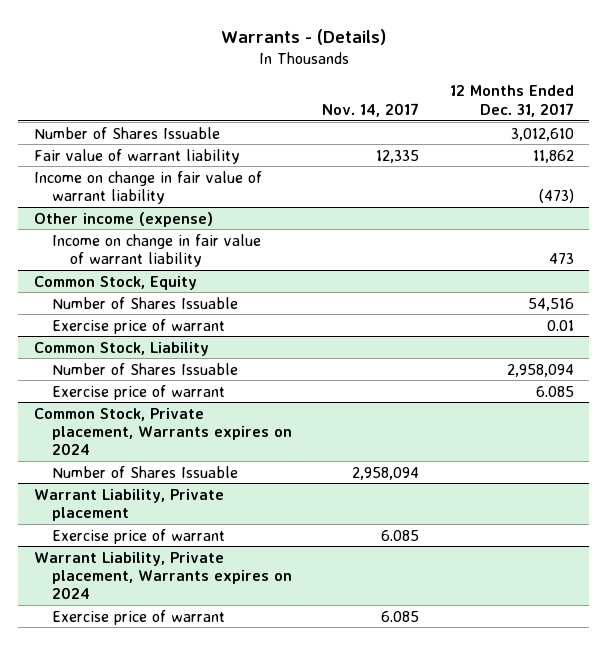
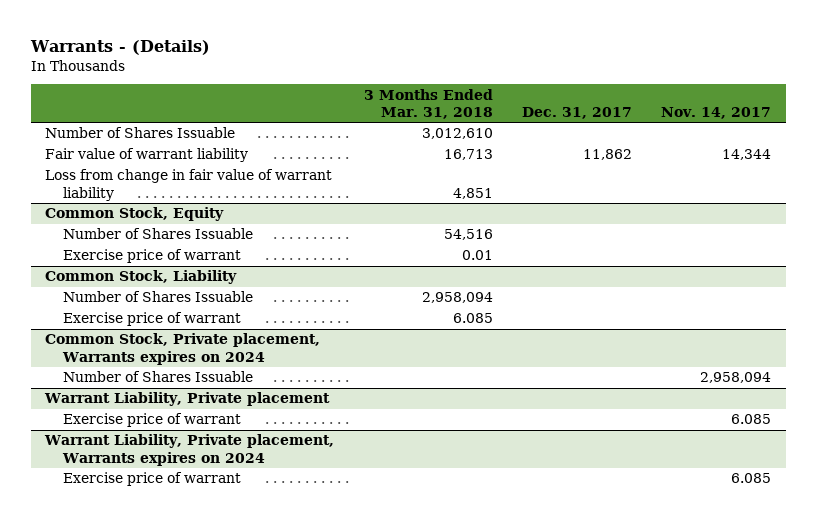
[449,85,574,117] 12 Months Ended Dec. 31, 2017 -> none
none -> [363,88,493,120] 3 Months Ended Mar. 31, 2018
none -> [521,107,632,120] Dec. 31, 2017
[33,211,213,227] Other income (expense) -> none
[51,233,261,267] Income on change in fair value of warrant liability -> none
[376,149,420,163] 12,335 -> [722,149,772,161] 14,344
[33,170,262,204] Income on change in fair value of warrant liability -> [45,169,333,201] Loss from change in fair value of warrant liability

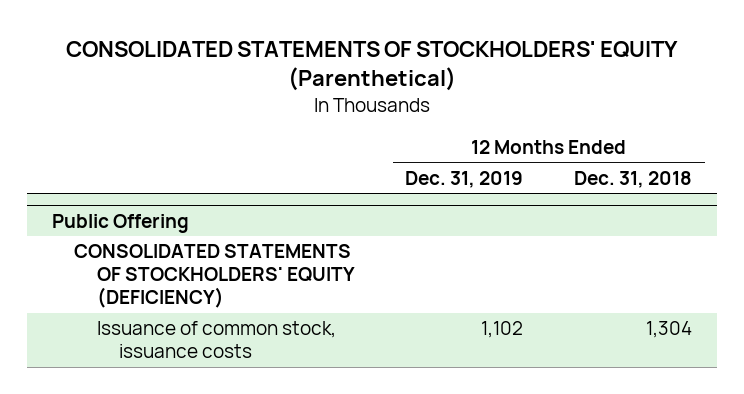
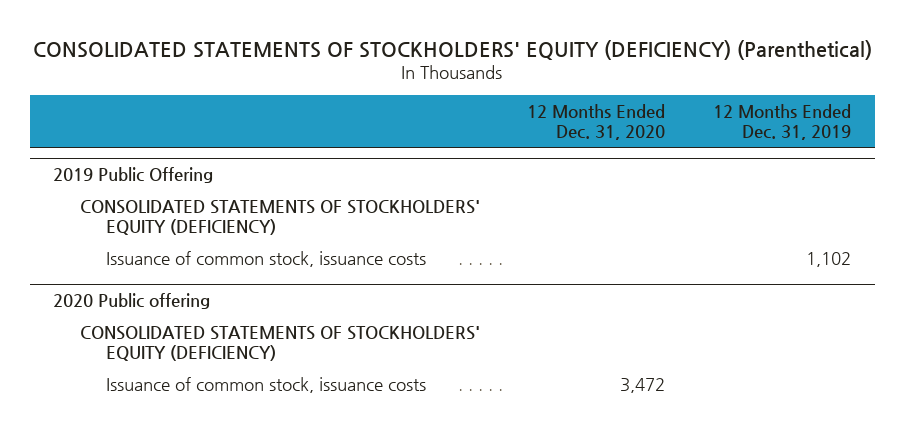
[66,40,679,92] CONSOLIDATED STATEMENTS OF STOCKHOLDERS' EQUITY (Parenthetical) -> [33,39,873,60] CONSOLIDATED STATEMENTS OF STOCKHOLDERS' EQUITY (DEFICIENCY) (Parenthetical)
[573,170,692,188] Dec. 31, 2018 -> none
none -> [527,103,666,141] 12 Months Ended Dec. 31, 2020
[52,213,190,233] Public Offering -> [53,167,214,184] 2019 Public Offering
none -> [53,293,211,310] 2020 Public offering
none -> [79,325,480,362] CONSOLIDATED STATEMENTS OF STOCKHOLDERS' EQUITY (DEFICIENCY)
none -> [105,376,426,393] Issuance of common stock, issuance costs

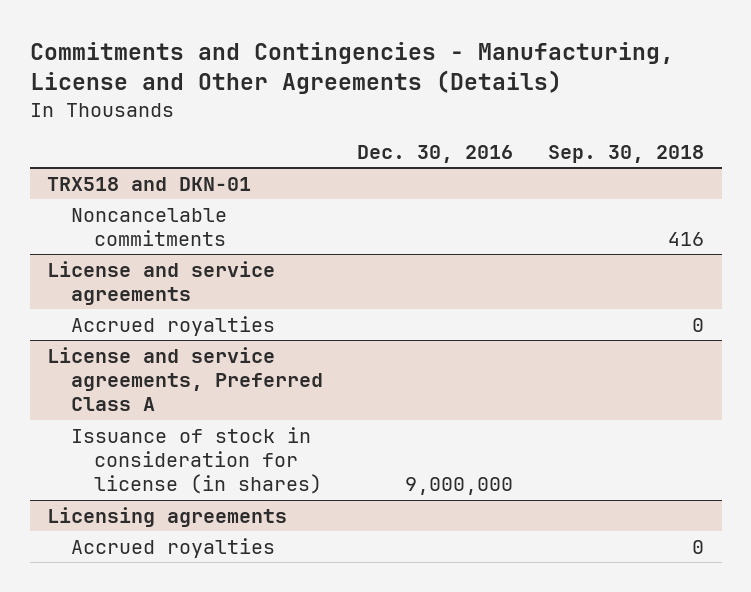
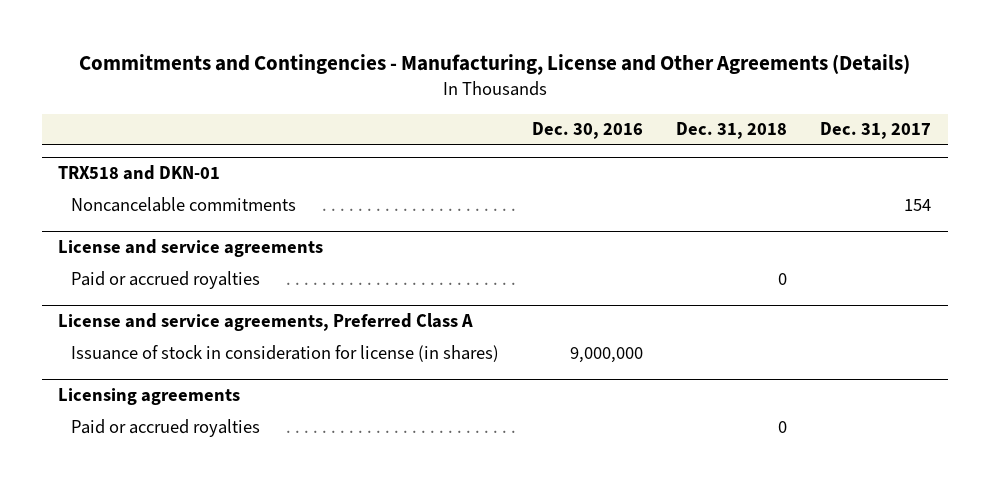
[548,144,705,163] Sep. 30, 2018 -> none
none -> [676,122,788,140] Dec. 31, 2018
none -> [820,122,932,140] Dec. 31, 2017
[70,315,275,336] Accrued royalties -> [71,270,261,289] Paid or accrued royalties
[70,537,275,558] Accrued royalties -> [71,418,261,437] Paid or accrued royalties

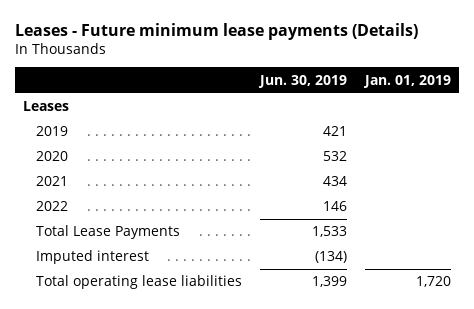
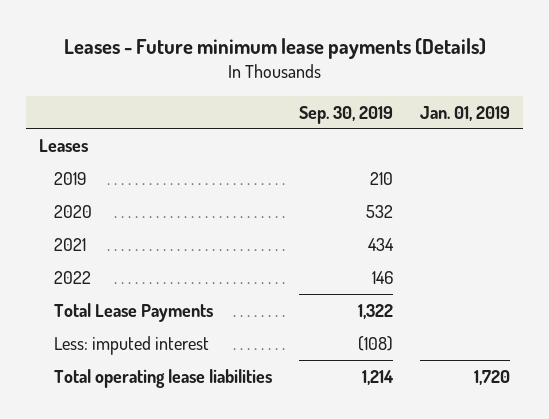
[258,74,348,88] Jun. 30, 2019 -> none
none -> [298,105,393,124] Sep. 30, 2019
[36,250,150,265] Imputed interest -> [53,335,209,355] Less: imputed interest

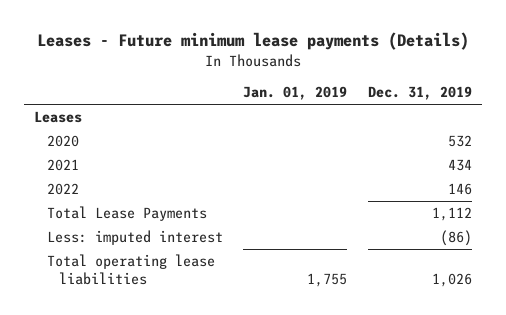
[298,105,393,124] Sep. 30, 2019 -> none
none -> [367,86,472,101] Dec. 31, 2019
[53,171,86,185] 2019 -> none
[473,369,510,385] 1,720 -> [307,273,348,288] 1,755

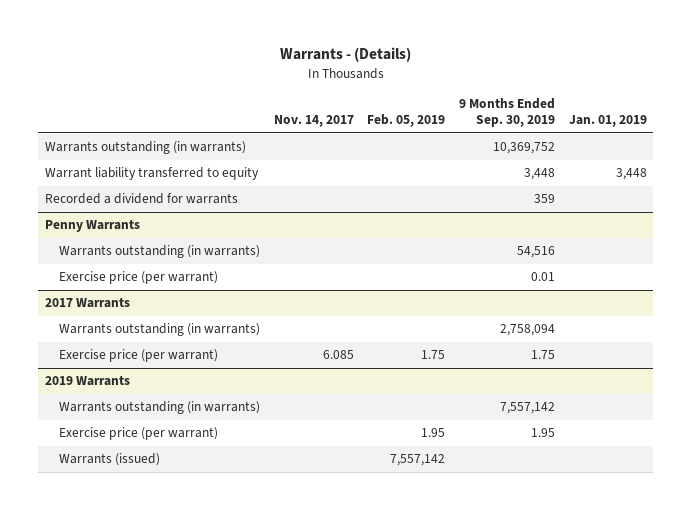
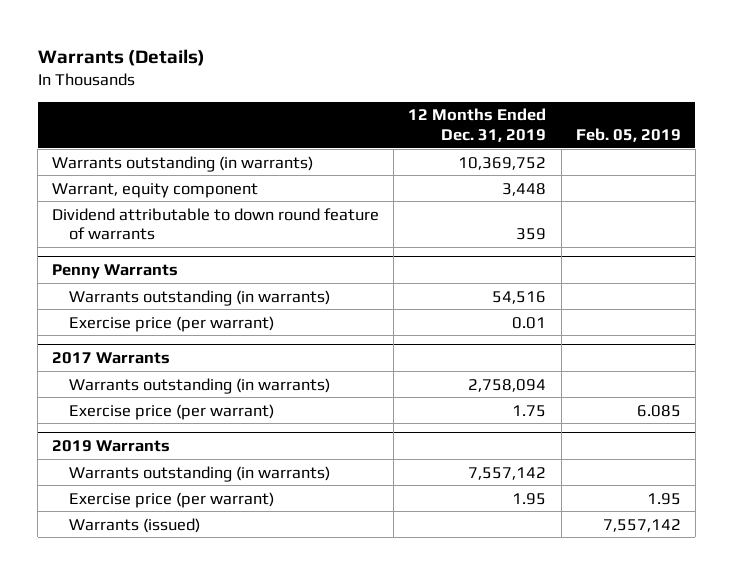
[279,47,411,63] Warrants - (Details) -> [37,49,205,67] Warrants (Details)
[273,115,354,128] Nov. 14, 2017 -> none
[459,98,556,128] 9 Months Ended Sep. 30, 2019 -> none
[568,115,647,128] Jan. 01, 2019 -> none
none -> [408,108,547,142] 12 Months Ended Dec. 31, 2019
[45,193,239,205] Recorded a dividend for warrants -> none
[45,167,260,181] Warrant liability transferred to equity -> [52,182,259,198] Warrant, equity component
none -> [52,207,380,241] Dividend attributable to down round feature of warrants
[421,350,446,360] 1.75 -> [636,404,681,417] 6.085

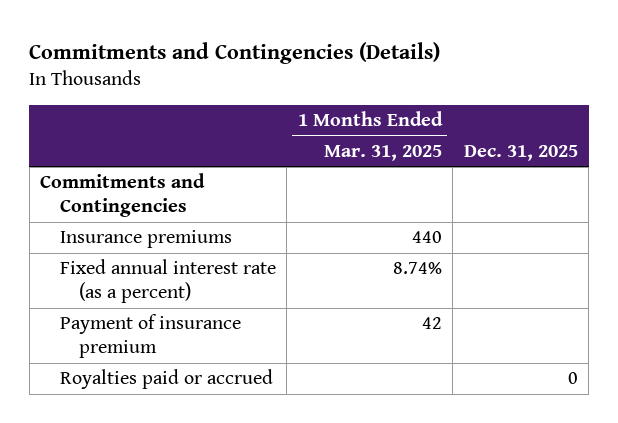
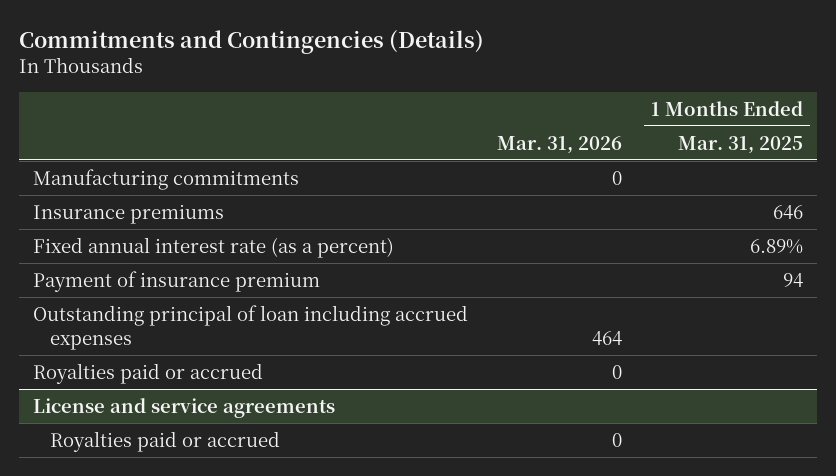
[463,145,578,162] Dec. 31, 2025 -> none
none -> [496,135,622,154] Mar. 31, 2026
[40,173,206,218] Commitments and Contingencies -> none
none -> [33,168,300,190] Manufacturing commitments
[411,231,442,244] 440 -> [772,204,803,219] 646
[392,262,442,275] 8.74% -> [749,238,803,254] 6.89%
[421,317,442,330] 42 -> [782,272,803,287] 94
none -> [33,304,469,350] Outstanding principal of loan including accrued expenses
none -> [33,397,336,418] License and service agreements
none -> [49,430,280,452] Royalties paid or accrued

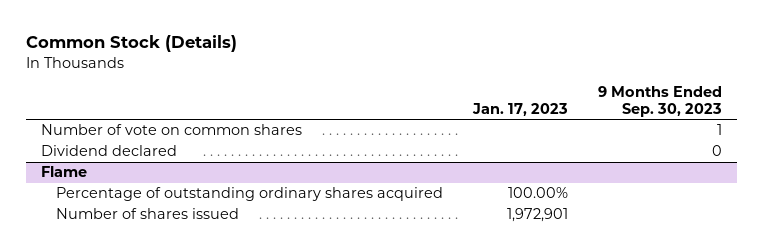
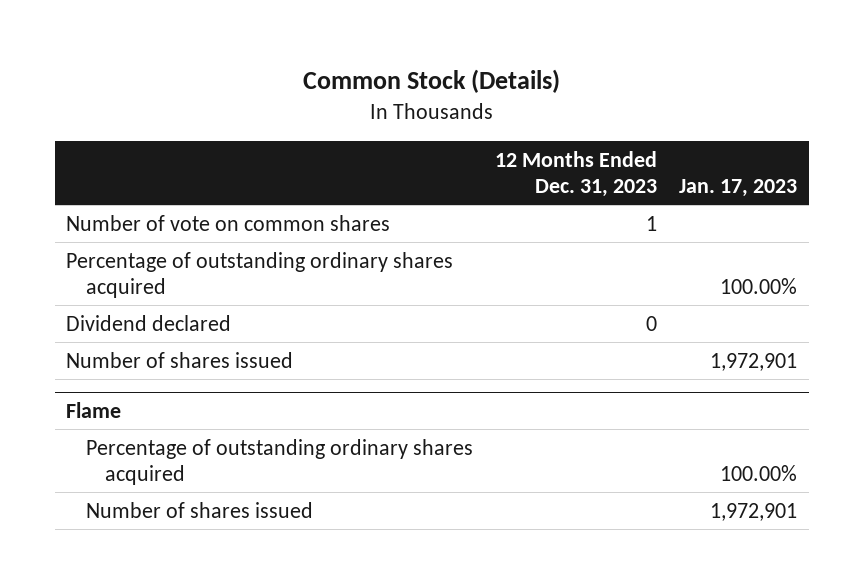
[597,86,722,118] 9 Months Ended Sep. 30, 2023 -> none
none -> [495,150,658,198] 12 Months Ended Dec. 31, 2023
none -> [66,251,454,299] Percentage of outstanding ordinary shares acquired
none -> [66,351,294,368] Number of shares issued

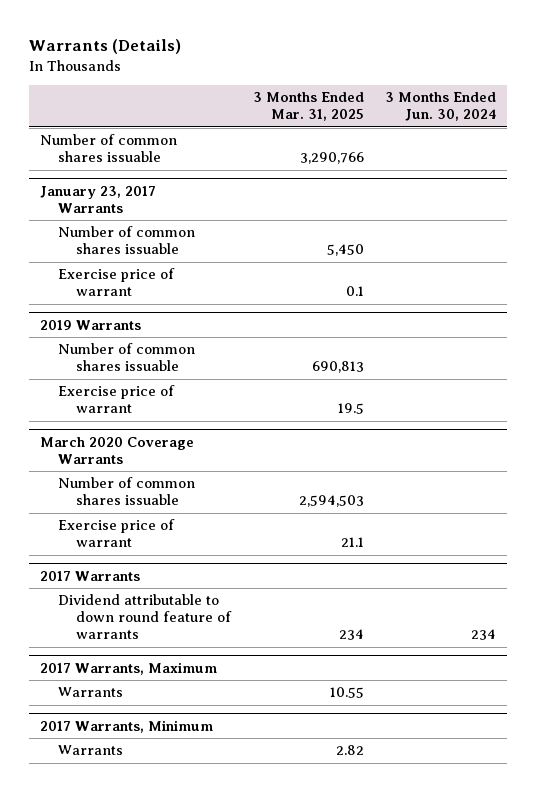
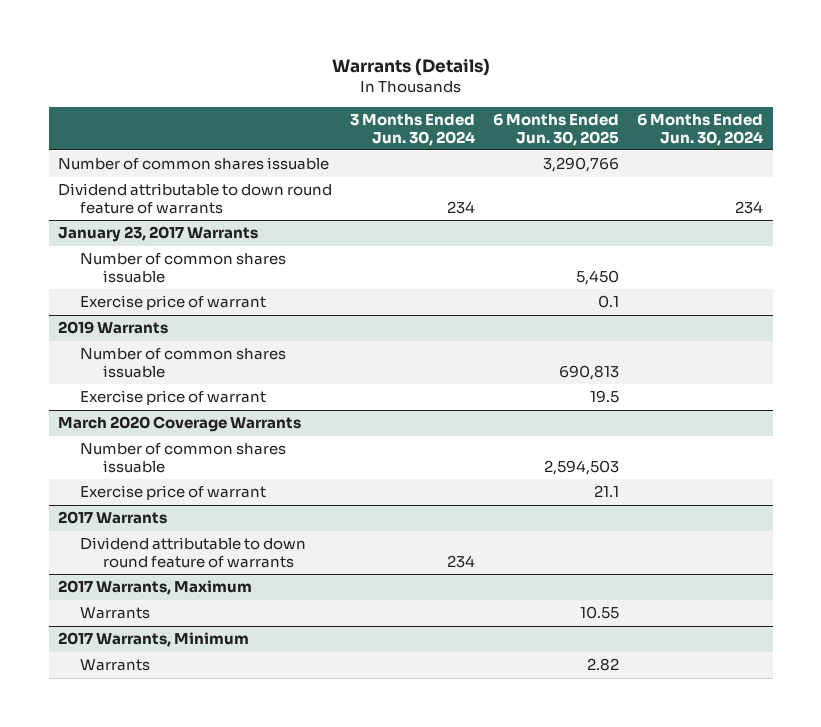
[252,92,364,122] 3 Months Ended Mar. 31, 2025 -> none
none -> [493,113,620,146] 6 Months Ended Jun. 30, 2025
none -> [637,113,764,146] 6 Months Ended Jun. 30, 2024
none -> [57,183,332,214] Dividend attributable to down round feature of warrants

